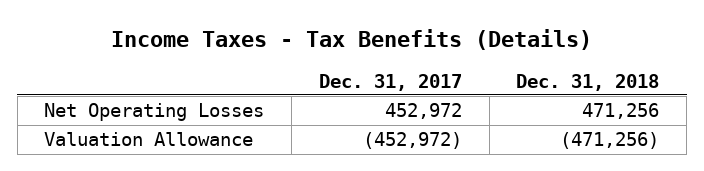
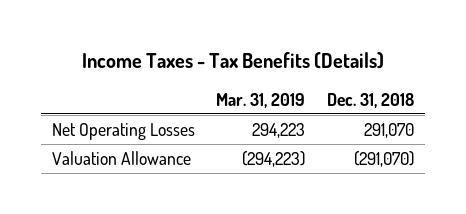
[318,73,462,91] Dec. 31, 2017 -> none
none -> [216,92,306,108] Mar. 31, 2019
[582,103,660,120] 471,256 -> [364,122,415,138] 291,070
[560,132,660,150] (471,256) -> [354,150,415,167] (291,070)

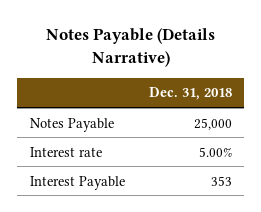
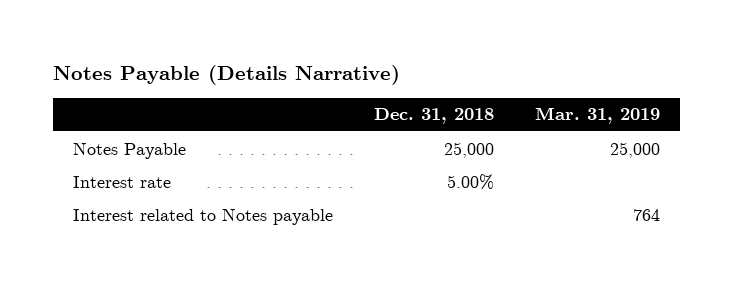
none -> [534,107,660,125] Mar. 31, 2019
[29,175,125,190] Interest Payable -> none
none -> [73,207,334,225] Interest related to Notes payable

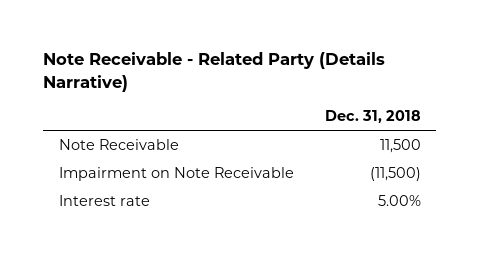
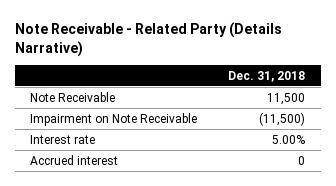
none -> [30,154,119,165] Accrued interest

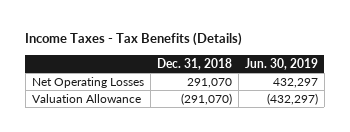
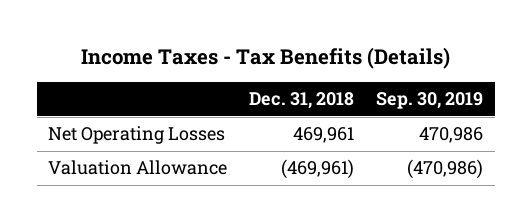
[244,57,318,70] Jun. 30, 2019 -> none
none -> [376,92,484,110] Sep. 30, 2019
[186,77,232,88] 291,070 -> [293,127,355,144] 469,961
[180,92,232,105] (291,070) -> [281,159,355,180] (469,961)

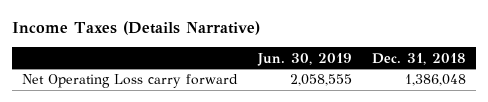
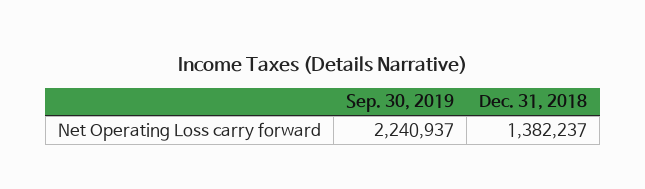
[256,52,352,66] Jun. 30, 2019 -> none
none -> [345,94,454,113] Sep. 30, 2019
[405,74,467,87] 1,386,048 -> [507,122,588,139] 1,382,237

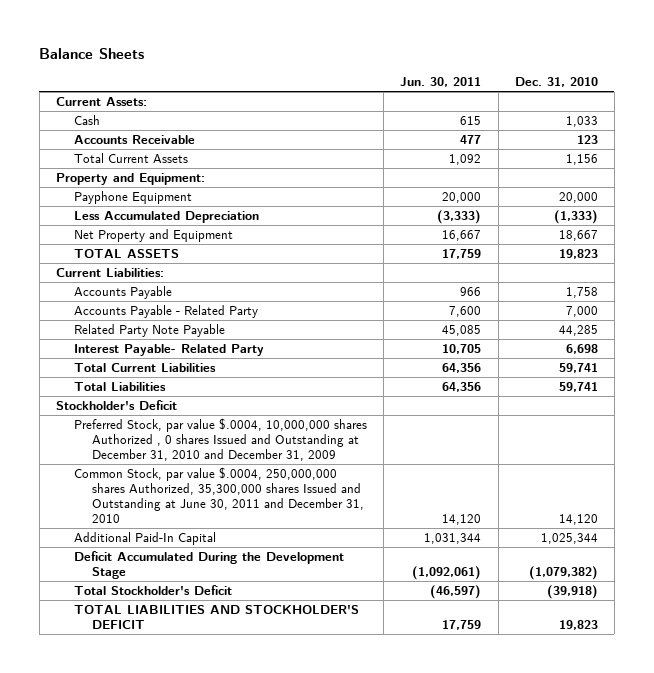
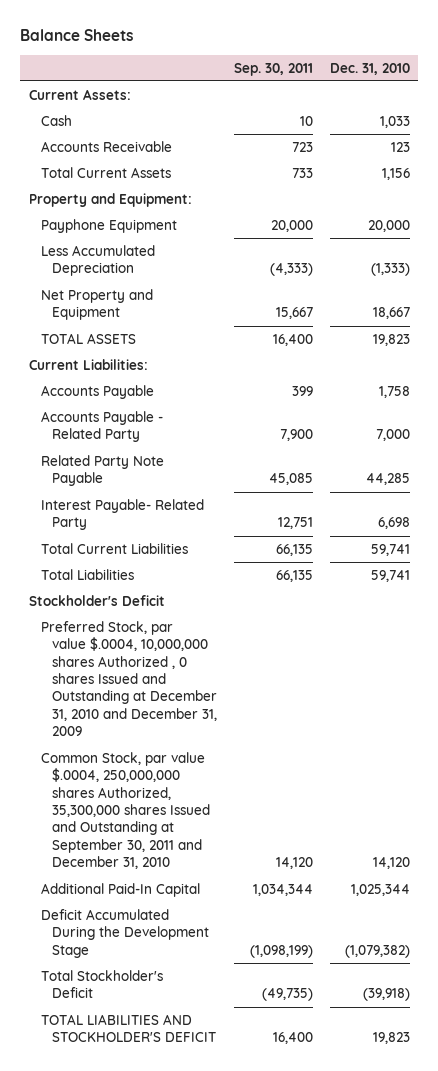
[400,77,482,88] Jun. 30, 2011 -> none
none -> [234,62,314,76] Sep. 30, 2011
[74,467,365,523] Common Stock, par value $.0004, 250,000,000 shares Authorized, 35,300,000 shares Issued and Outstanding at June 30, 2011 and December 31, 2010 -> [40,751,211,870] Common Stock, par value $.0004, 250,000,000 shares Authorized, 35,300,000 shares Issued and Outstanding at September 30, 2011 and December 31, 2010

